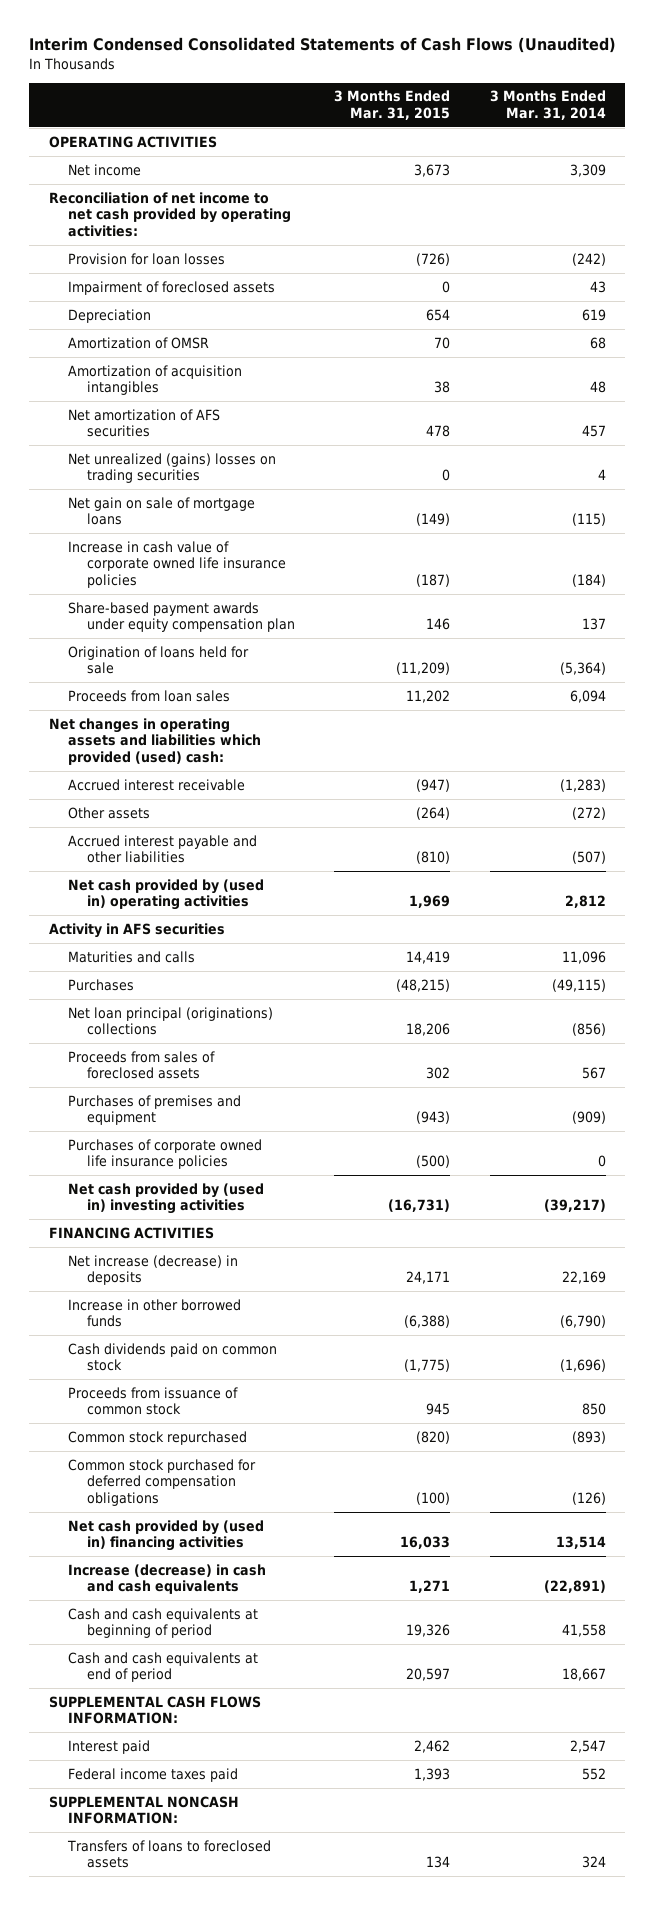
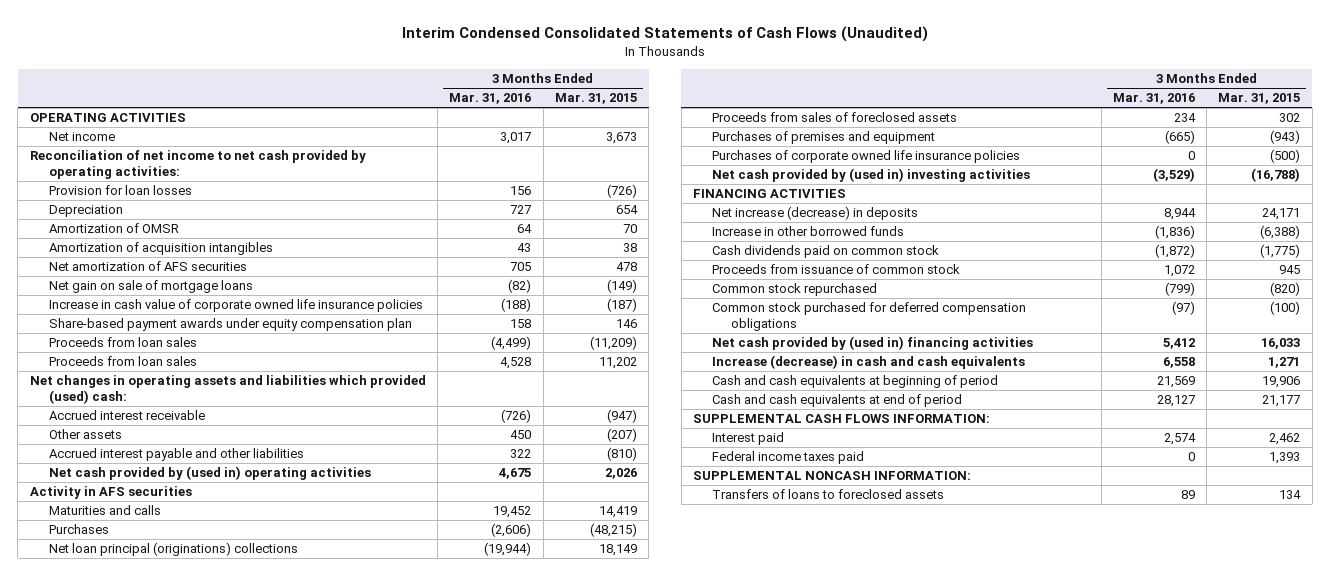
[489,90,606,121] 3 Months Ended Mar. 31, 2014 -> none
none -> [449,93,532,105] Mar. 31, 2016
[67,280,275,295] Impairment of foreclosed assets -> none
[67,452,276,484] Net unrealized (gains) losses on trading securities -> none
[67,645,249,675] Origination of loans held for sale -> [48,337,197,348] Proceeds from loan sales
[416,806,451,820] (264) -> [606,428,637,443] (207)
[409,895,451,909] 1,969 -> [604,468,637,480] 2,026
[406,1023,451,1037] 18,206 -> [598,544,637,557] 18,149
[388,1199,451,1213] (16,731) -> [1251,168,1301,183] (16,788)
[406,1624,451,1638] 19,326 -> [1262,376,1301,389] 19,906
[406,1668,451,1682] 20,597 -> [1262,395,1301,408] 21,177

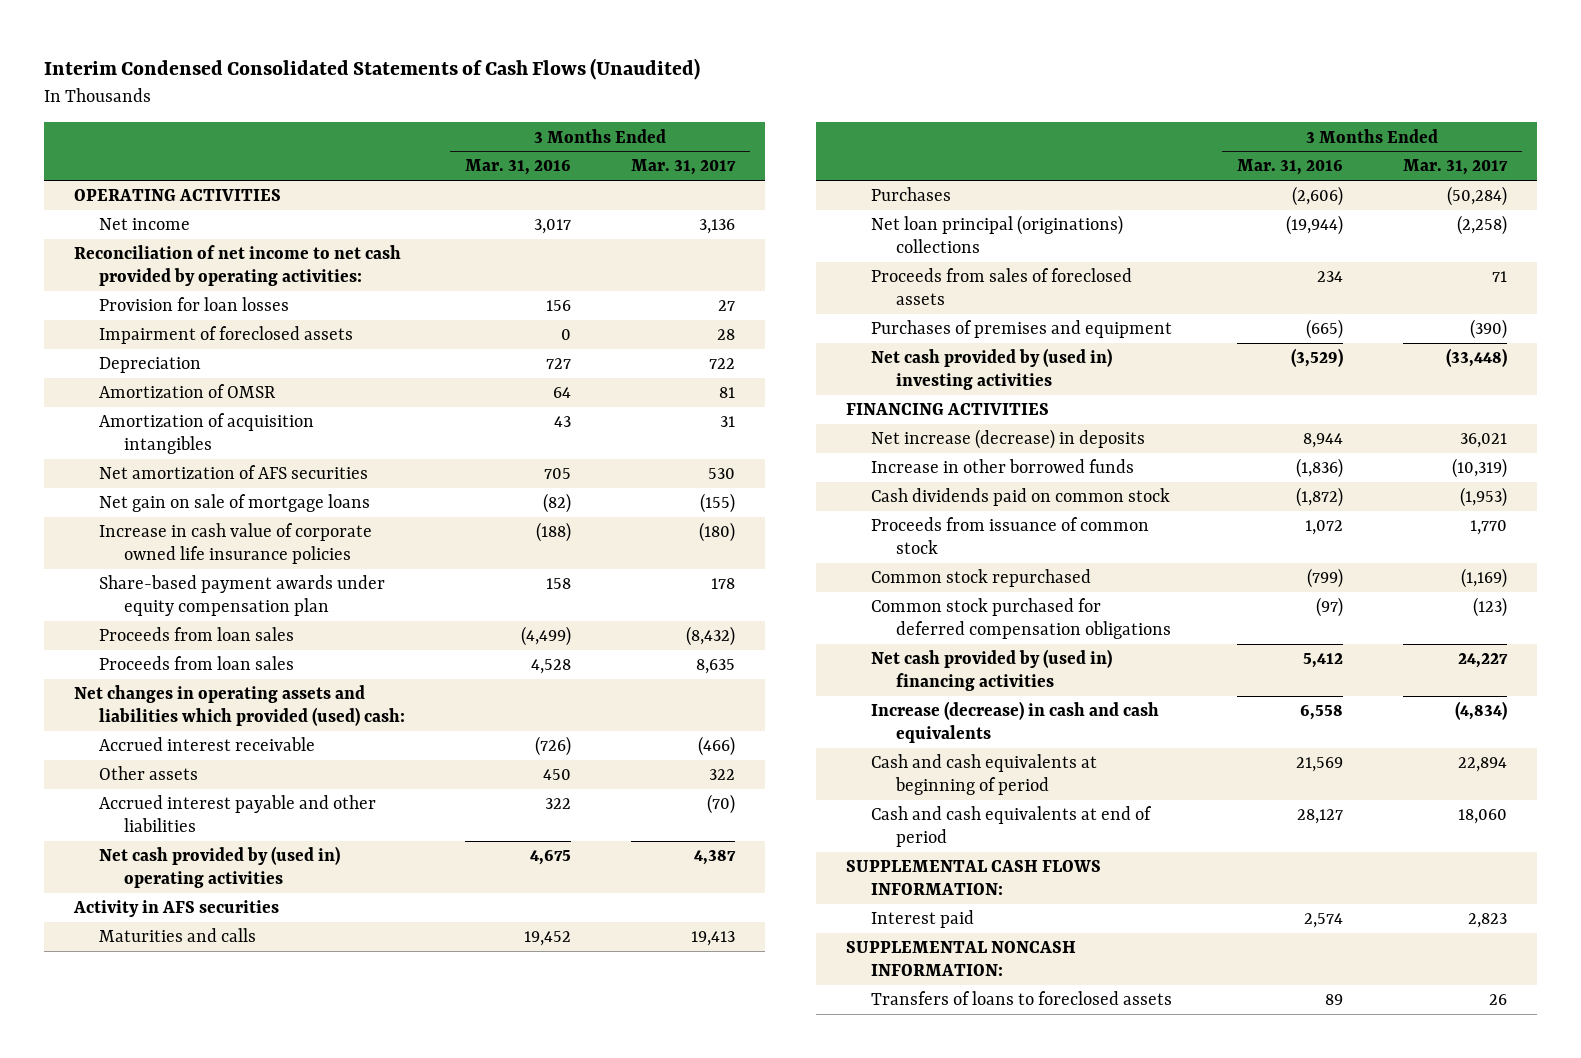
[554,93,637,105] Mar. 31, 2015 -> none
none -> [631,159,737,176] Mar. 31, 2017
none -> [98,326,353,345] Impairment of foreclosed assets
[712,150,1021,164] Purchases of corporate owned life insurance policies -> none
[712,451,865,465] Federal income taxes paid -> none

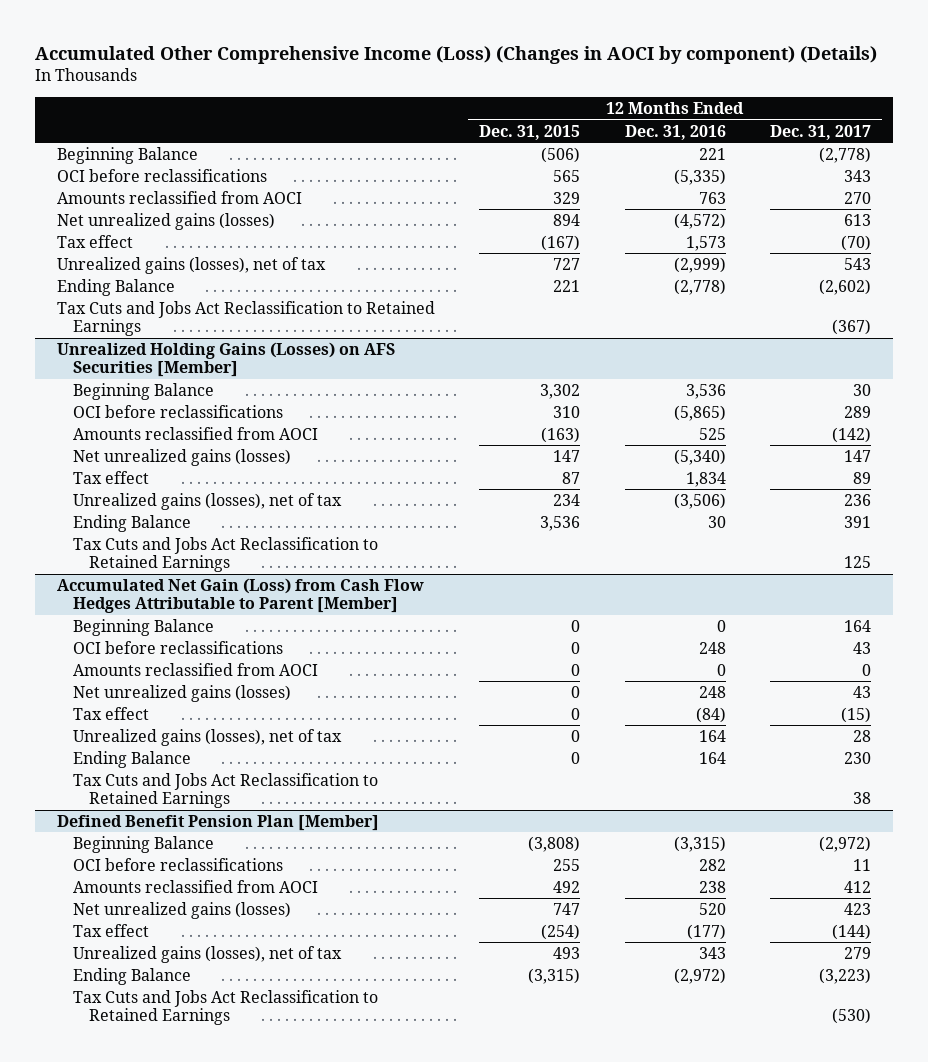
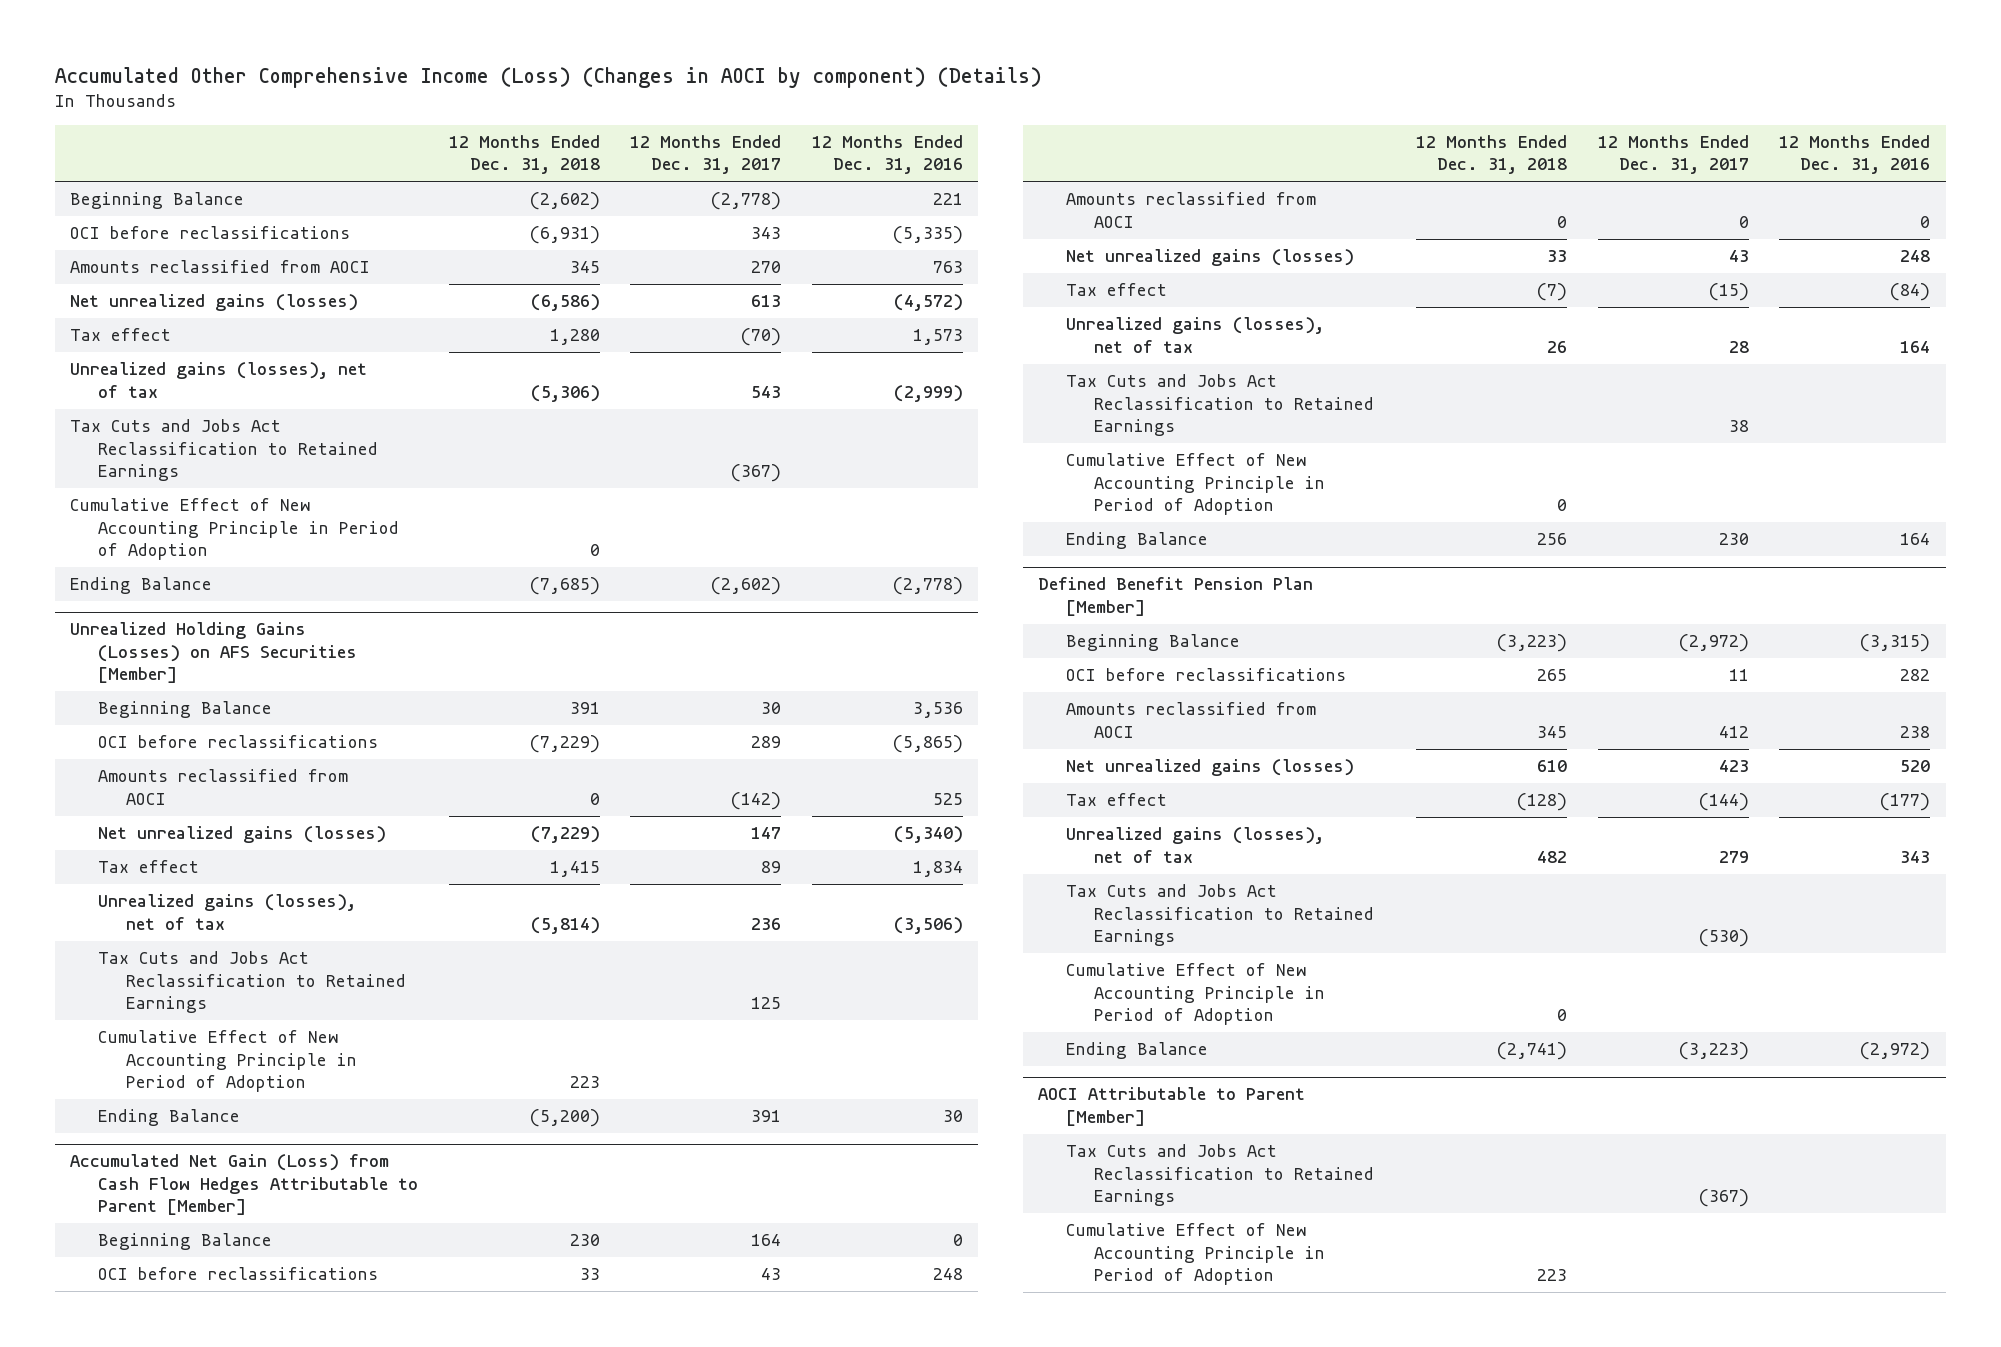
[479,124,581,140] Dec. 31, 2015 -> none
none -> [448,134,600,175] 12 Months Ended Dec. 31, 2018
none -> [70,498,400,560] Cumulative Effect of New Accounting Principle in Period of Adoption
[57,278,176,296] Ending Balance -> [70,577,213,595] Ending Balance
none -> [98,1030,358,1092] Cumulative Effect of New Accounting Principle in Period of Adoption
[73,514,192,532] Ending Balance -> [98,1109,241,1127] Ending Balance
none -> [1065,453,1325,515] Cumulative Effect of New Accounting Principle in Period of Adoption
[73,750,192,768] Ending Balance -> [1065,532,1208,550] Ending Balance
none -> [1065,963,1325,1025] Cumulative Effect of New Accounting Principle in Period of Adoption
[73,967,192,985] Ending Balance -> [1065,1042,1208,1060] Ending Balance
none -> [1037,1087,1305,1126] AOCI Attributable to Parent [Member]
none -> [1065,1144,1374,1206] Tax Cuts and Jobs Act Reclassification to Retained Earnings
none -> [1065,1223,1325,1285] Cumulative Effect of New Accounting Principle in Period of Adoption

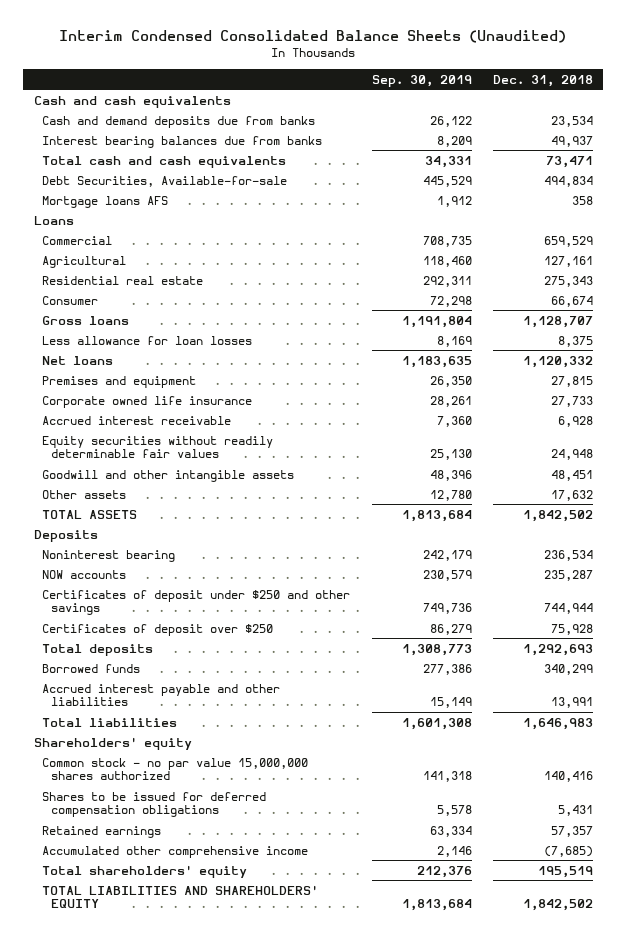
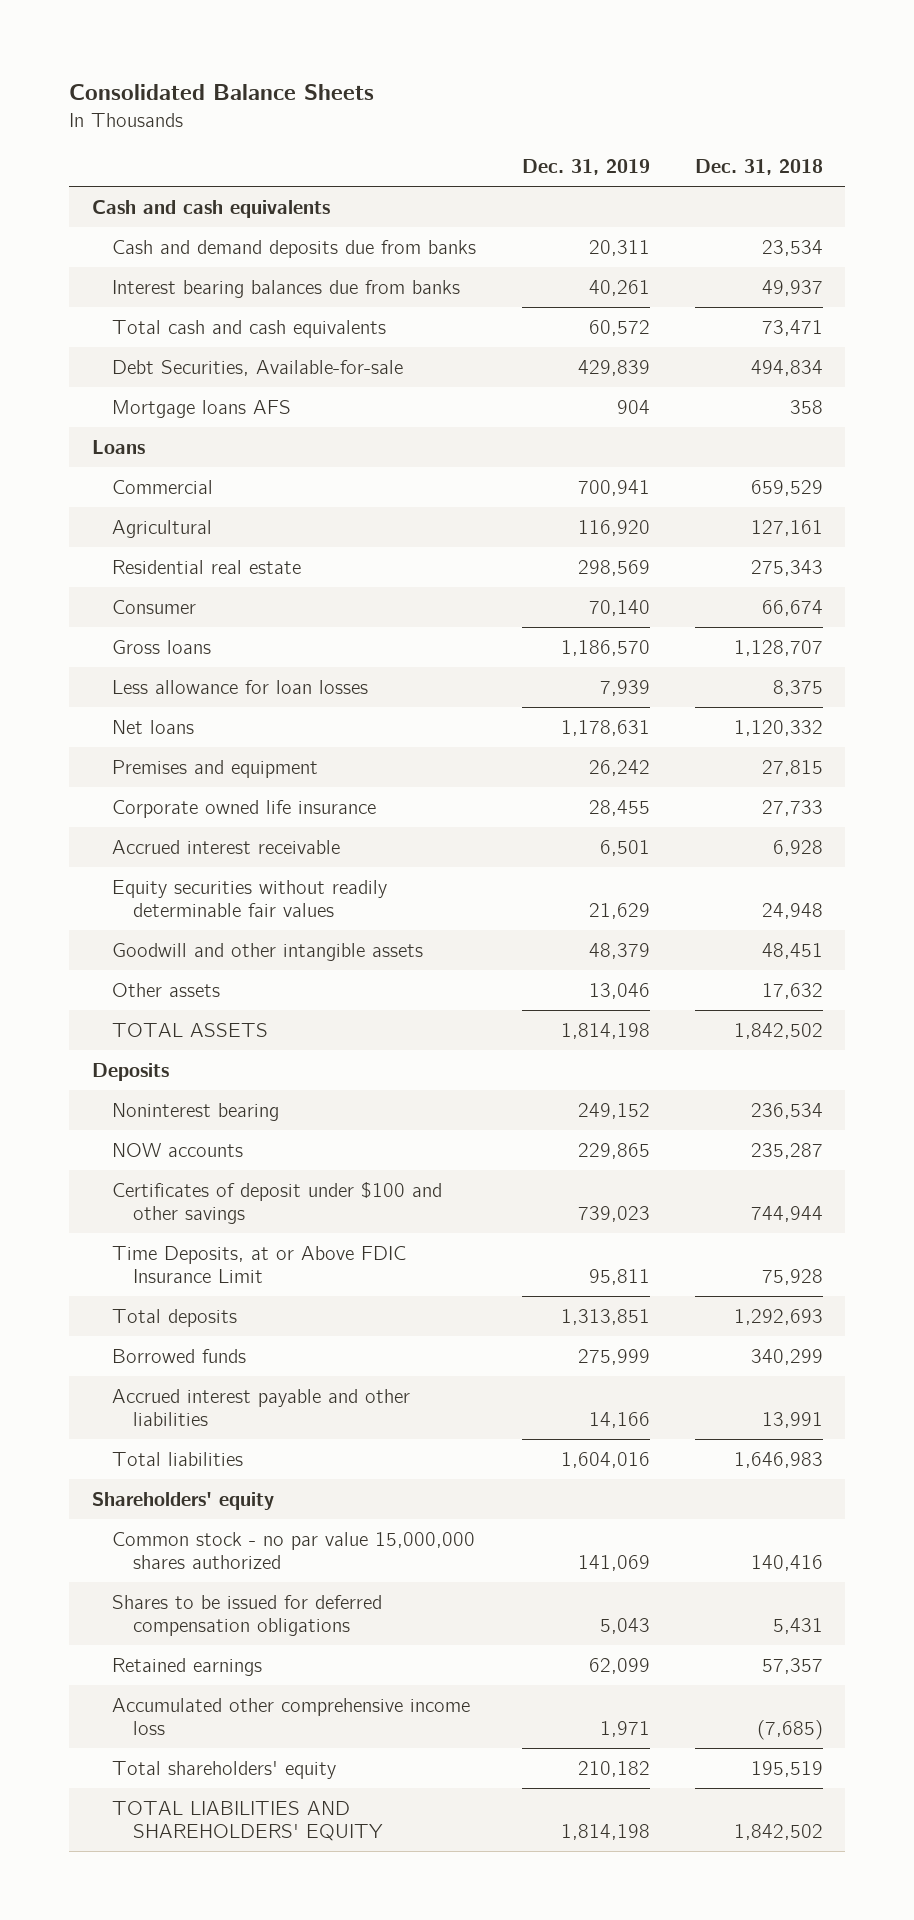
[59,30,567,44] Interim Condensed Consolidated Balance Sheets (Unaudited) -> [69,83,375,100] Consolidated Balance Sheets
[371,74,472,87] Sep. 30, 2019 -> none
none -> [521,159,650,176] Dec. 31, 2019
[42,589,351,616] Certificates of deposit under $250 and other savings -> [112,1181,443,1225] Certificates of deposit under $100 and other savings
[42,623,274,636] Certificates of deposit over $250 -> [112,1245,407,1284] Time Deposits, at or Above FDIC Insurance Limit
[42,845,309,858] Accumulated other comprehensive income -> [112,1697,471,1736] Accumulated other comprehensive income loss

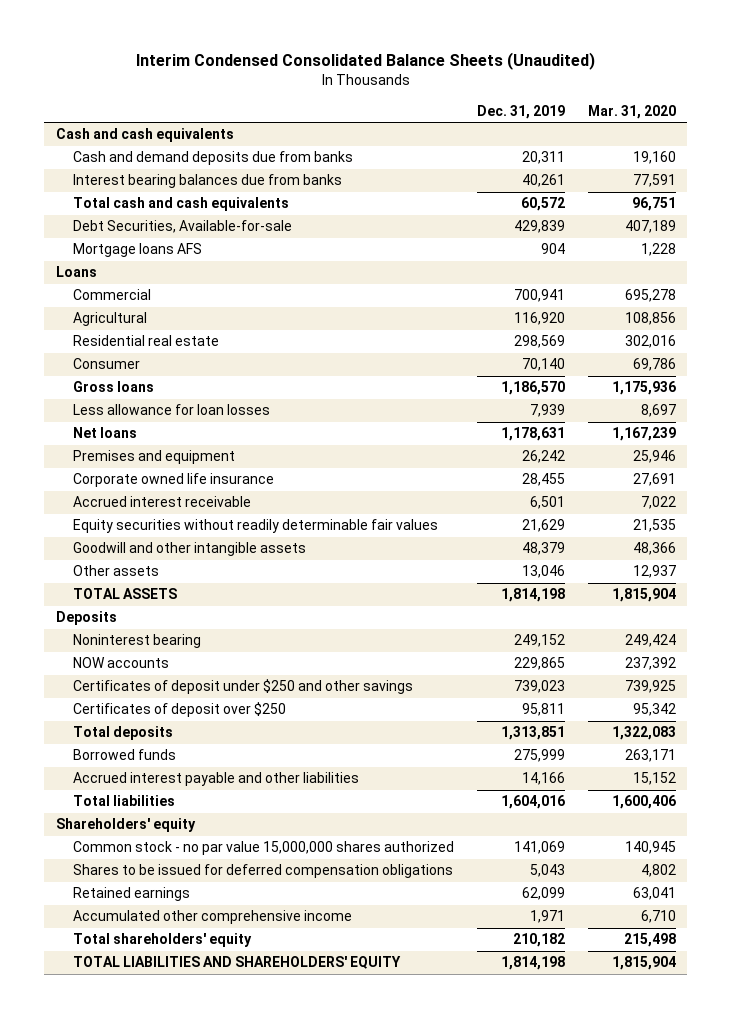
[69,83,375,100] Consolidated Balance Sheets -> [135,52,595,71] Interim Condensed Consolidated Balance Sheets (Unaudited)
[694,159,823,176] Dec. 31, 2018 -> none
none -> [587,104,676,119] Mar. 31, 2020
[112,1181,443,1225] Certificates of deposit under $100 and other savings -> [73,679,414,695] Certificates of deposit under $250 and other savings
[112,1245,407,1284] Time Deposits, at or Above FDIC Insurance Limit -> [73,702,287,718] Certificates of deposit over $250
[112,1697,471,1736] Accumulated other comprehensive income loss -> [73,910,353,925] Accumulated other comprehensive income

